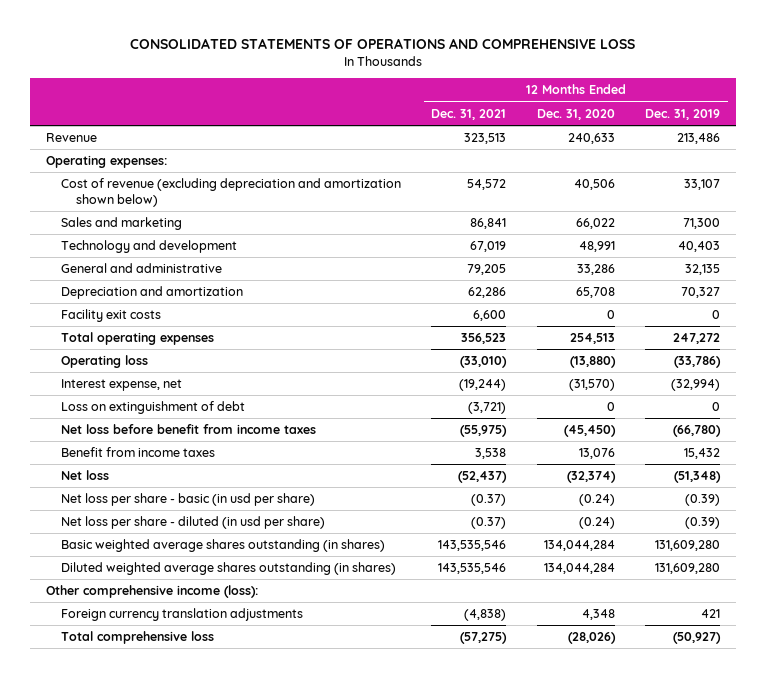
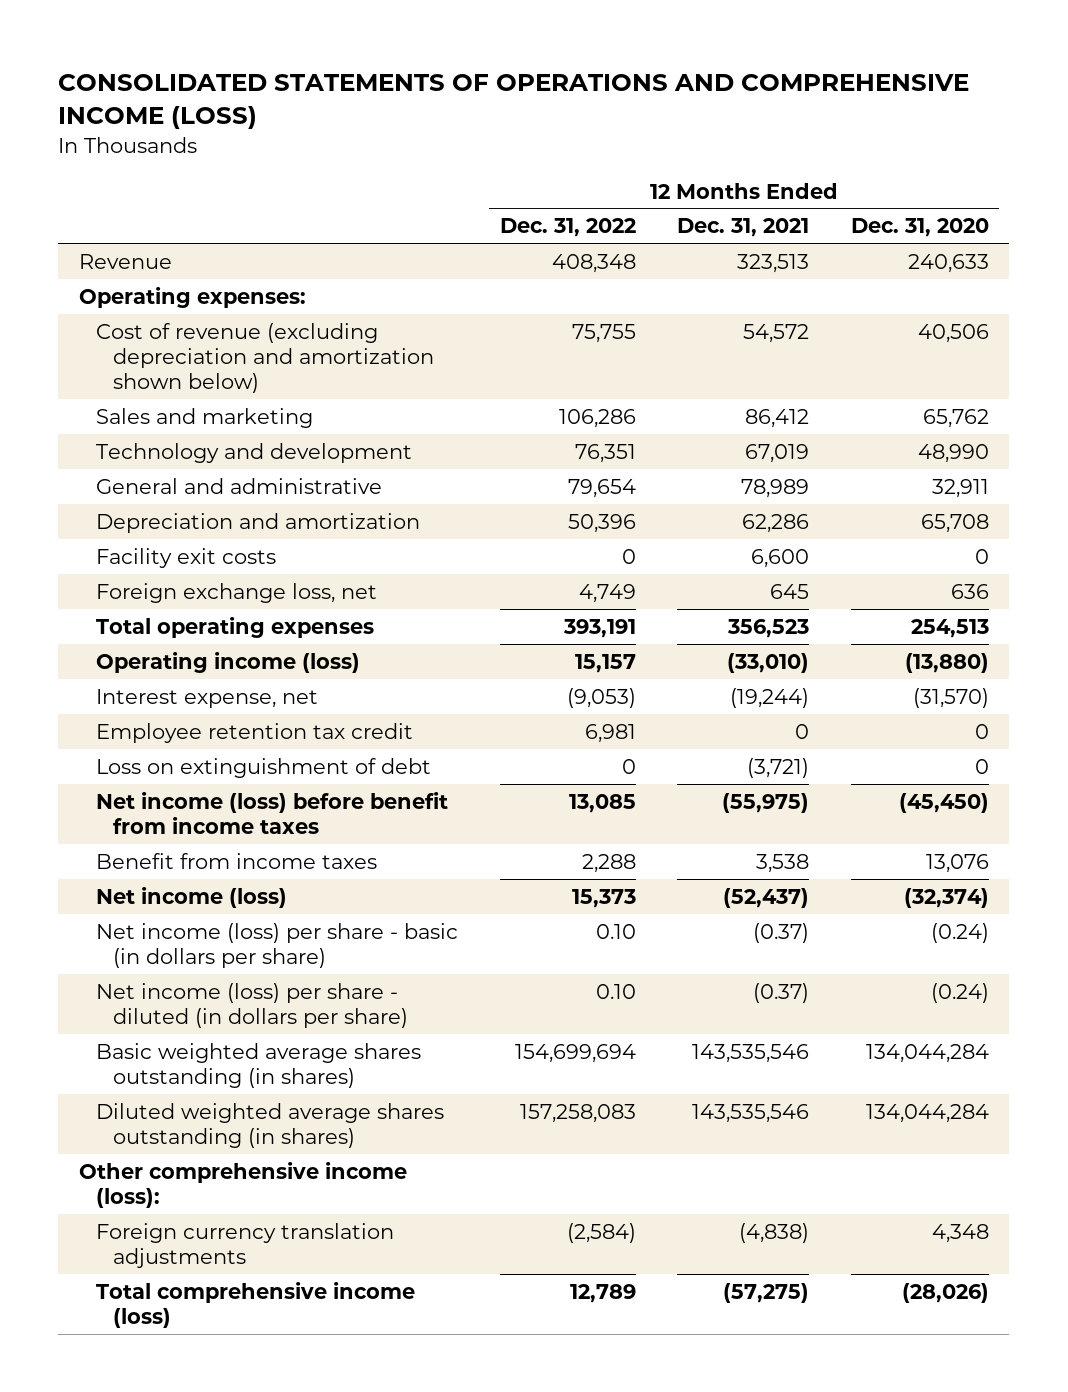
[130,38,636,50] CONSOLIDATED STATEMENTS OF OPERATIONS AND COMPREHENSIVE LOSS -> [58,74,970,130] CONSOLIDATED STATEMENTS OF OPERATIONS AND COMPREHENSIVE INCOME (LOSS)
[645,108,721,120] Dec. 31, 2019 -> none
none -> [499,218,636,238] Dec. 31, 2022
[470,218,507,230] 86,841 -> [745,408,810,428] 86,412
[575,218,615,230] 66,022 -> [922,408,989,428] 65,762
[578,241,615,253] 48,991 -> [917,443,989,463] 48,990
[467,264,507,276] 79,205 -> [741,478,810,498] 78,989
[576,264,615,276] 33,286 -> [931,478,989,498] 32,911
none -> [96,582,378,603] Foreign exchange loss, net
[60,355,148,369] Operating loss -> [96,651,361,673] Operating income (loss)
none -> [96,722,414,743] Employee retention tax credit
[60,424,316,435] Net loss before benefit from income taxes -> [96,791,449,834] Net income (loss) before benefit from income taxes
[60,470,109,481] Net loss -> [96,886,288,908] Net income (loss)
[60,493,315,507] Net loss per share - basic (in usd per share) -> [96,922,459,968] Net income (loss) per share - basic (in dollars per share)
[60,516,325,530] Net loss per share - diluted (in usd per share) -> [96,982,408,1028] Net income (loss) per share - diluted (in dollars per share)
[60,631,214,645] Total comprehensive loss -> [96,1281,416,1328] Total comprehensive income (loss)

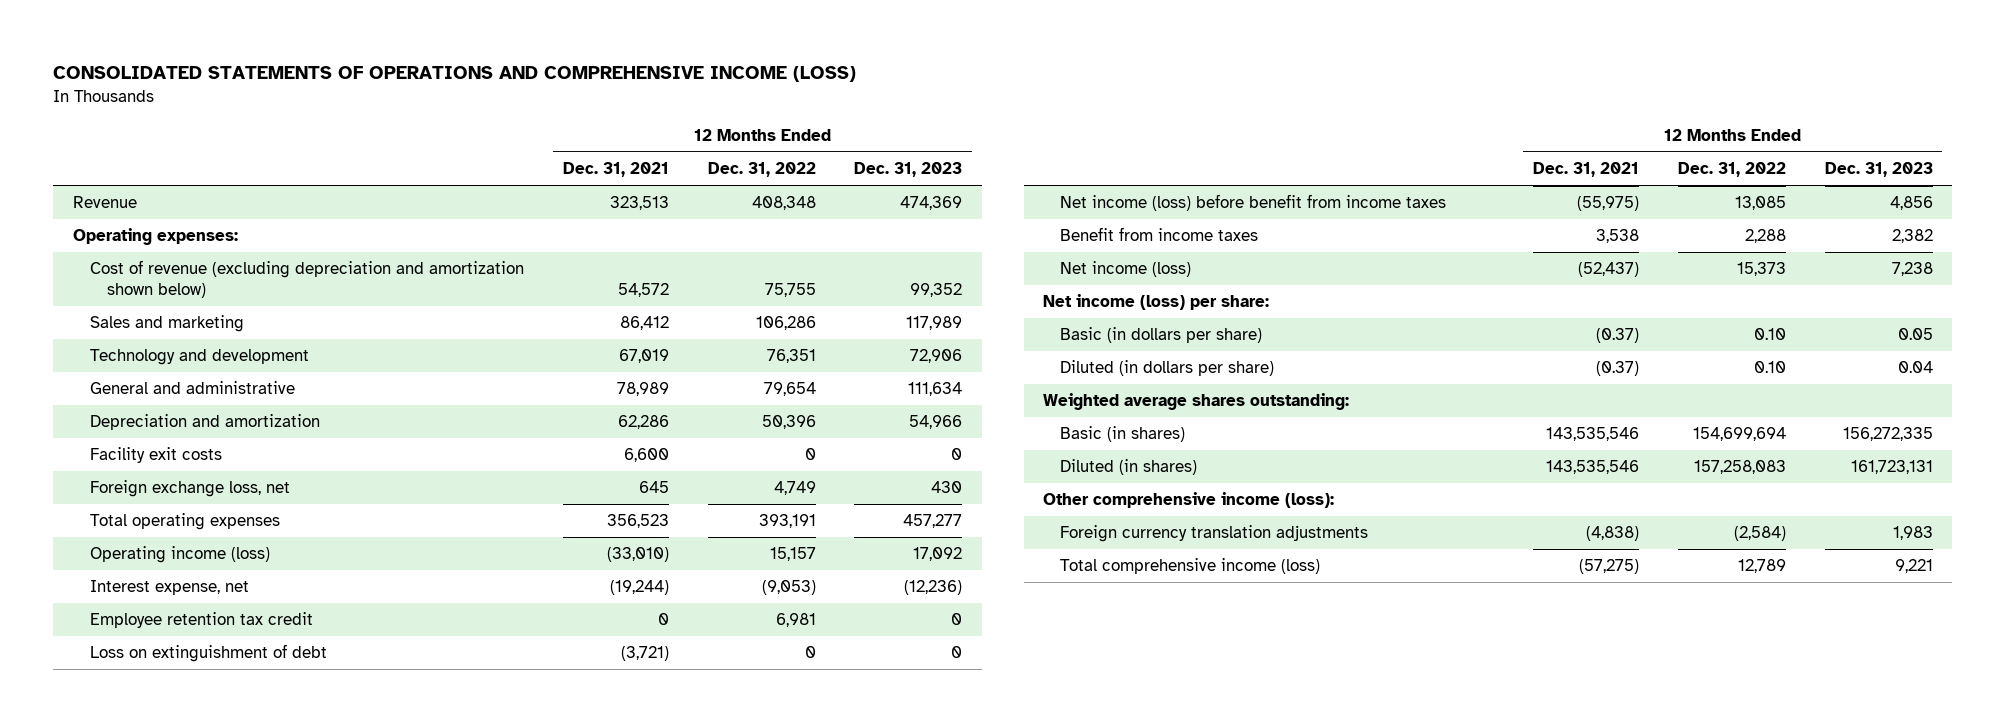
[850,218,989,238] Dec. 31, 2020 -> none
none -> [854,162,963,178] Dec. 31, 2023
none -> [1042,294,1269,311] Net income (loss) per share:
[96,922,459,968] Net income (loss) per share - basic (in dollars per share) -> [1060,327,1263,344] Basic (in dollars per share)
[96,982,408,1028] Net income (loss) per share - diluted (in dollars per share) -> [1060,360,1275,377] Diluted (in dollars per share)
none -> [1042,393,1349,411] Weighted average shares outstanding:
[96,1042,422,1088] Basic weighted average shares outstanding (in shares) -> [1060,426,1186,443] Basic (in shares)
[96,1102,445,1148] Diluted weighted average shares outstanding (in shares) -> [1060,459,1198,476] Diluted (in shares)

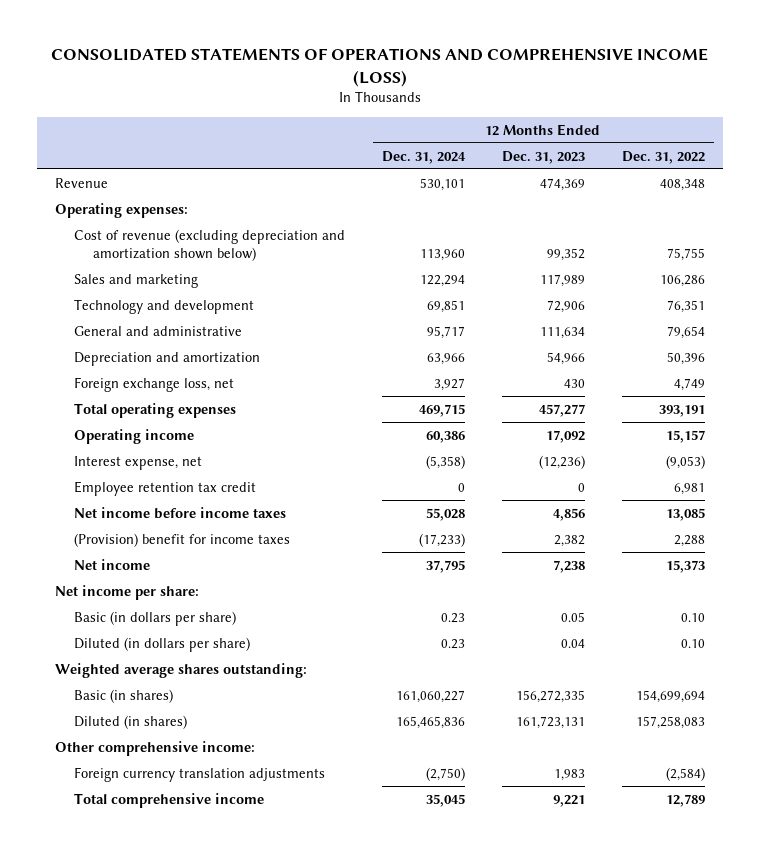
[562,162,669,178] Dec. 31, 2021 -> none
none -> [381,150,466,164] Dec. 31, 2024
[89,447,222,464] Facility exit costs -> none
[89,546,270,564] Operating income (loss) -> [74,428,195,444] Operating income
[89,644,327,663] Loss on extinguishment of debt -> none
[1060,194,1447,212] Net income (loss) before benefit from income taxes -> [74,506,287,519] Net income before income taxes
[1060,227,1259,242] Benefit from income taxes -> [74,532,291,547] (Provision) benefit for income taxes
[1060,261,1192,278] Net income (loss) -> [74,558,151,570] Net income
[1042,294,1269,311] Net income (loss) per share: -> [55,584,200,600] Net income per share:
[1042,492,1334,509] Other comprehensive income (loss): -> [55,740,256,756] Other comprehensive income:
[1060,558,1321,575] Total comprehensive income (loss) -> [74,792,265,808] Total comprehensive income

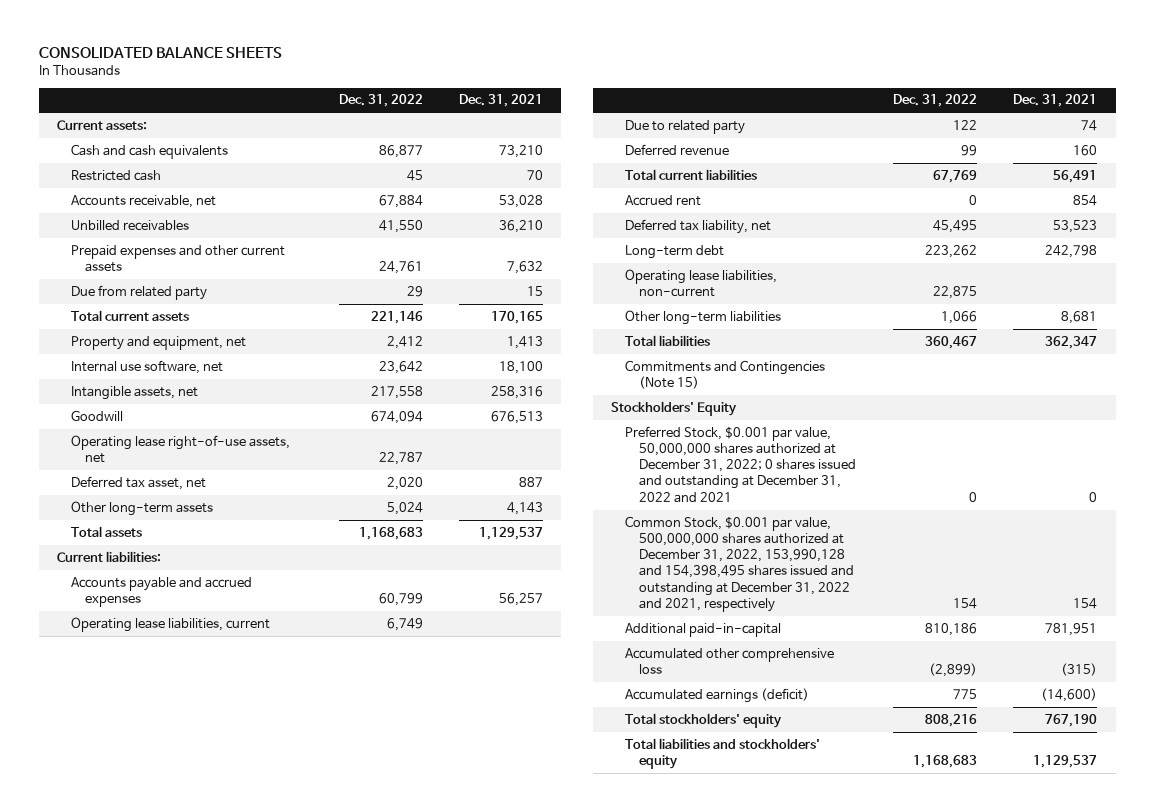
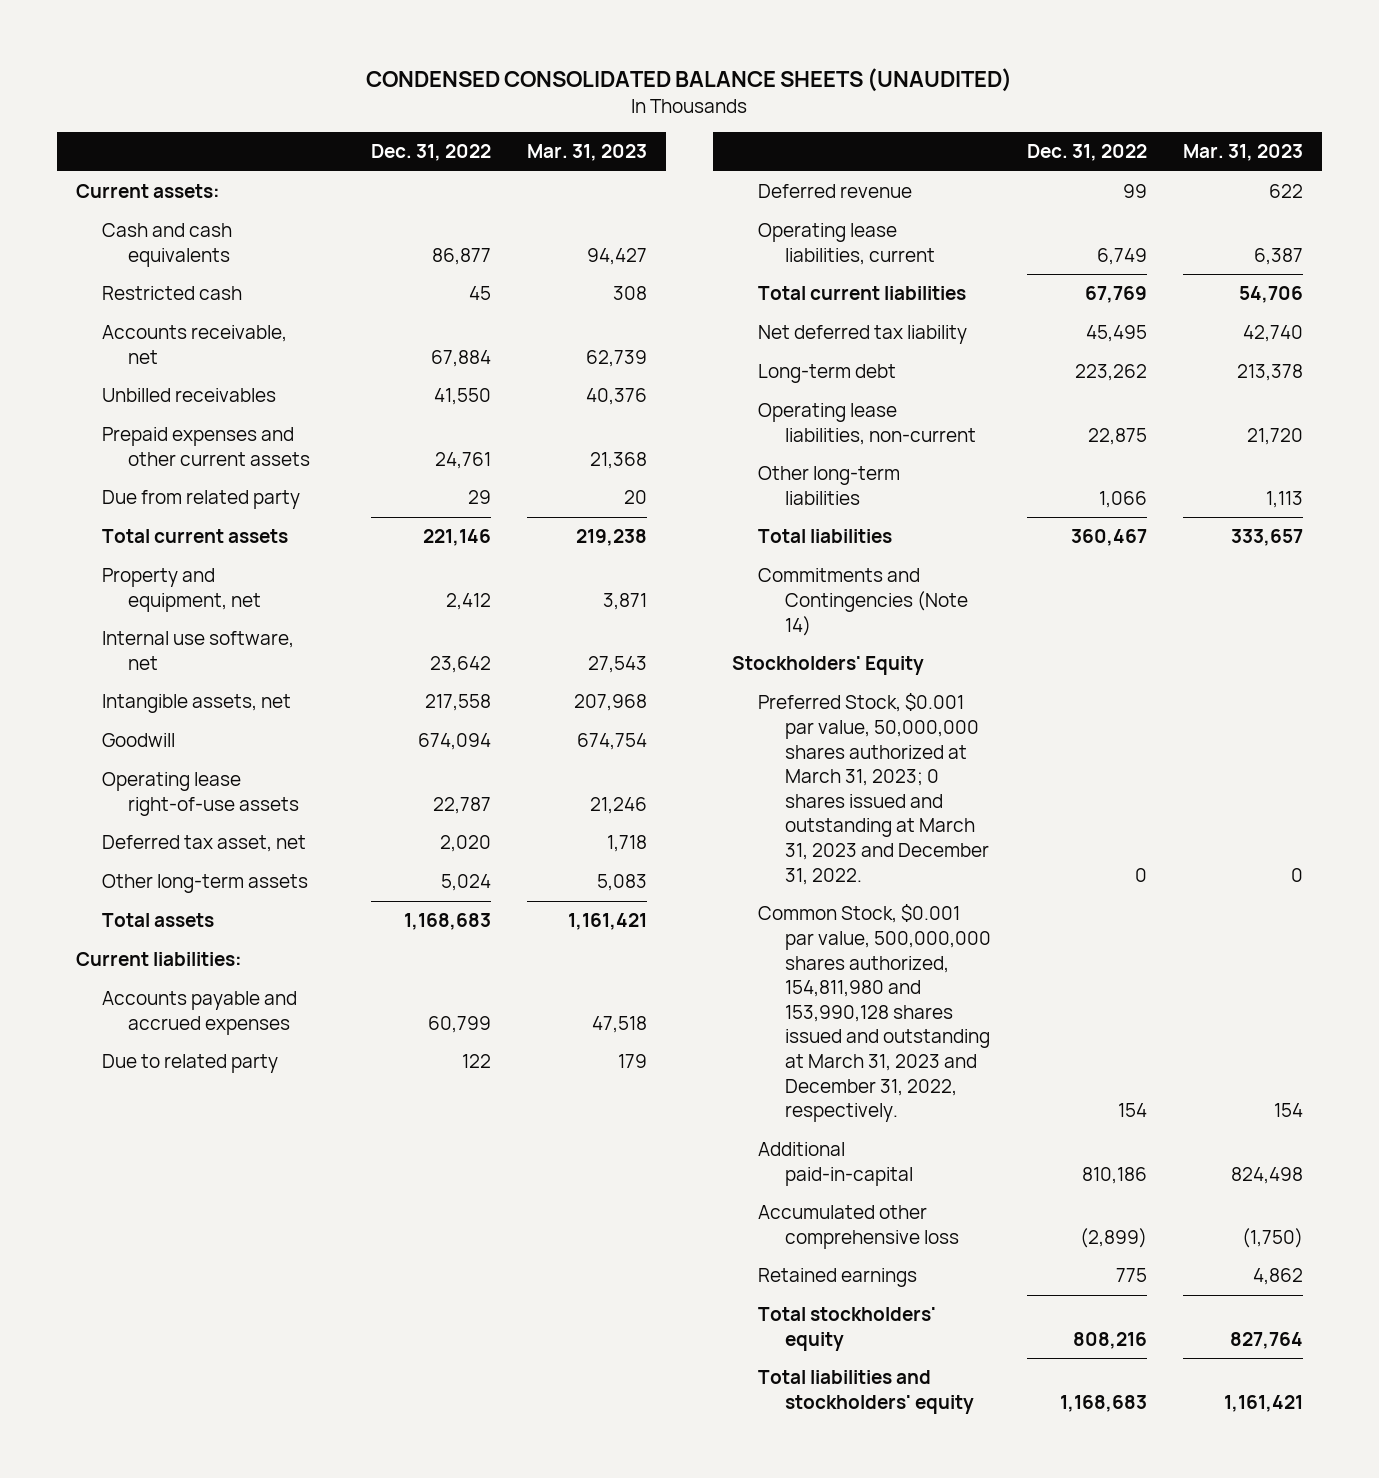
[38,47,282,59] CONSOLIDATED BALANCE SHEETS -> [366,68,1013,93] CONDENSED CONSOLIDATED BALANCE SHEETS (UNAUDITED)
[459,94,544,108] Dec. 31, 2021 -> none
none -> [527,144,648,162] Mar. 31, 2023
[70,434,290,464] Operating lease right-of-use assets, net -> [102,772,300,816] Operating lease right-of-use assets
[70,616,270,632] Operating lease liabilities, current -> [758,223,935,265] Operating lease liabilities, current
[625,194,702,206] Accrued rent -> none
[625,218,772,234] Deferred tax liability, net -> [758,325,968,345] Net deferred tax liability
[625,359,826,390] Commitments and Contingencies (Note 15) -> [758,568,968,636] Commitments and Contingencies (Note 14)
[625,425,857,503] Preferred Stock, $0.001 par value, 50,000,000 shares authorized at December 31, 2022; 0 shares issued and outstanding at December 31, 2022 and 2021 -> [758,693,989,885] Preferred Stock, $0.001 par value, 50,000,000 shares authorized at March 31, 2023; 0 shares issued and outstanding at March 31, 2023 and December 31, 2022.
[625,515,855,612] Common Stock, $0.001 par value, 500,000,000 shares authorized at December 31, 2022, 153,990,128 and 154,398,495 shares issued and outstanding at December 31, 2022 and 2021, respectively -> [758,904,991,1123] Common Stock, $0.001 par value, 500,000,000 shares authorized, 154,811,980 and 153,990,128 shares issued and outstanding at March 31, 2023 and December 31, 2022, respectively.
[625,687,810,703] Accumulated earnings (deficit) -> [758,1268,918,1288] Retained earnings

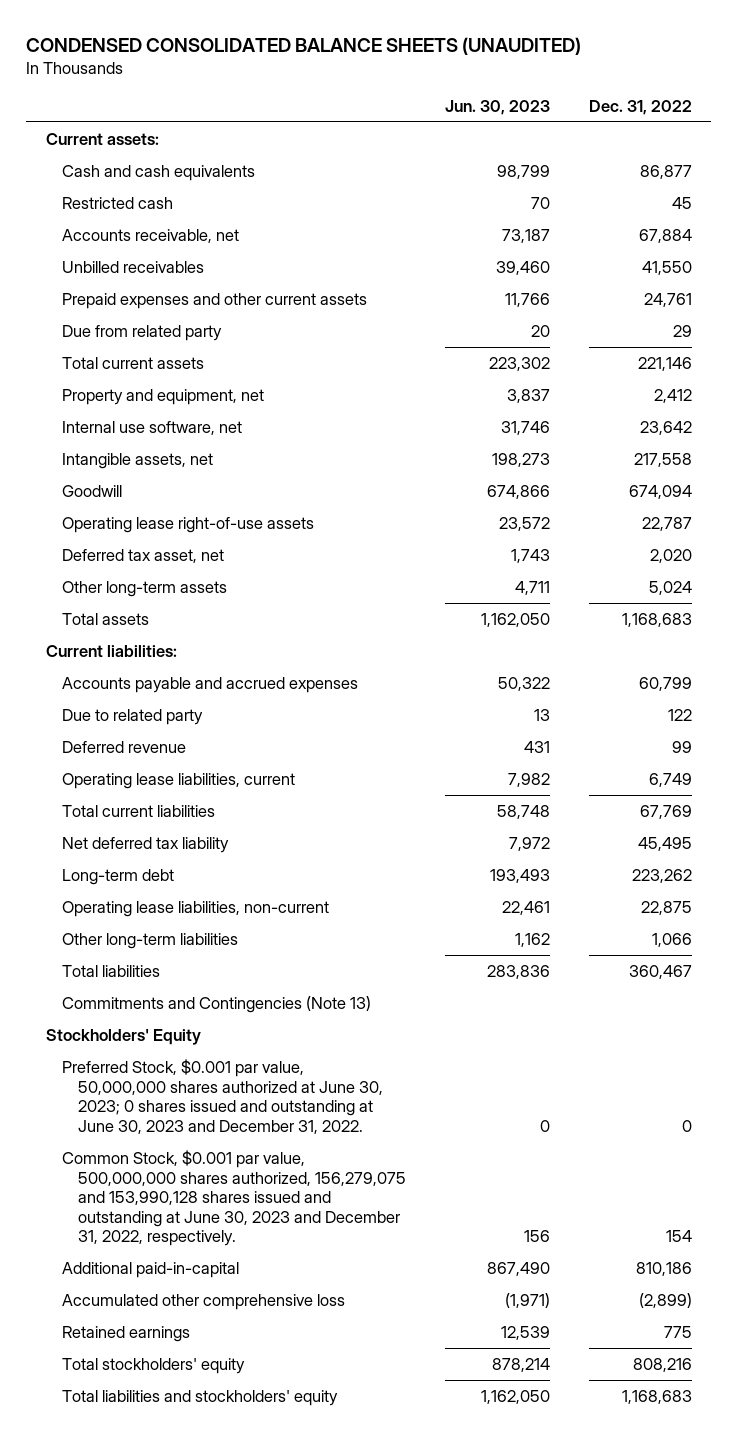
[527,144,648,162] Mar. 31, 2023 -> none
none -> [445,99,551,115] Jun. 30, 2023
[758,568,968,636] Commitments and Contingencies (Note 14) -> [61,995,371,1013] Commitments and Contingencies (Note 13)
[758,693,989,885] Preferred Stock, $0.001 par value, 50,000,000 shares authorized at March 31, 2023; 0 shares issued and outstanding at March 31, 2023 and December 31, 2022. -> [61,1058,384,1134] Preferred Stock, $0.001 par value, 50,000,000 shares authorized at June 30, 2023; 0 shares issued and outstanding at June 30, 2023 and December 31, 2022.
[758,904,991,1123] Common Stock, $0.001 par value, 500,000,000 shares authorized, 154,811,980 and 153,990,128 shares issued and outstanding at March 31, 2023 and December 31, 2022, respectively. -> [61,1149,407,1247] Common Stock, $0.001 par value, 500,000,000 shares authorized, 156,279,075 and 153,990,128 shares issued and outstanding at June 30, 2023 and December 31, 2022, respectively.

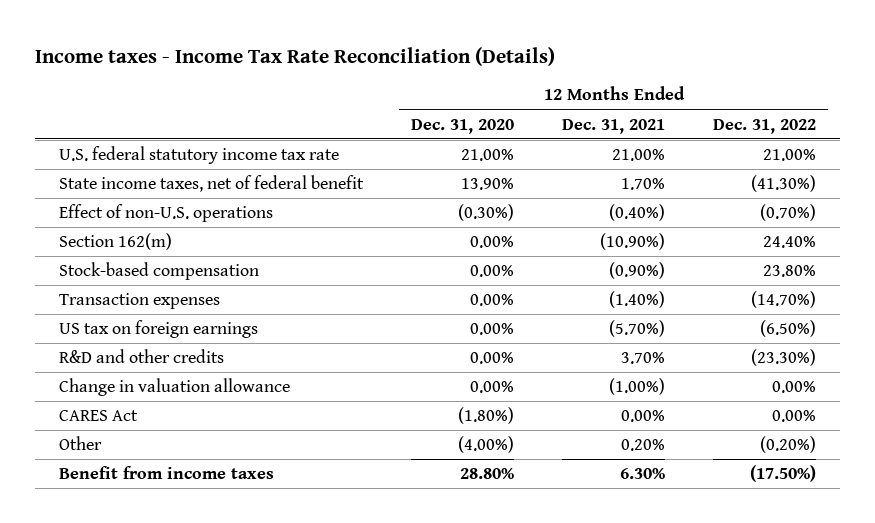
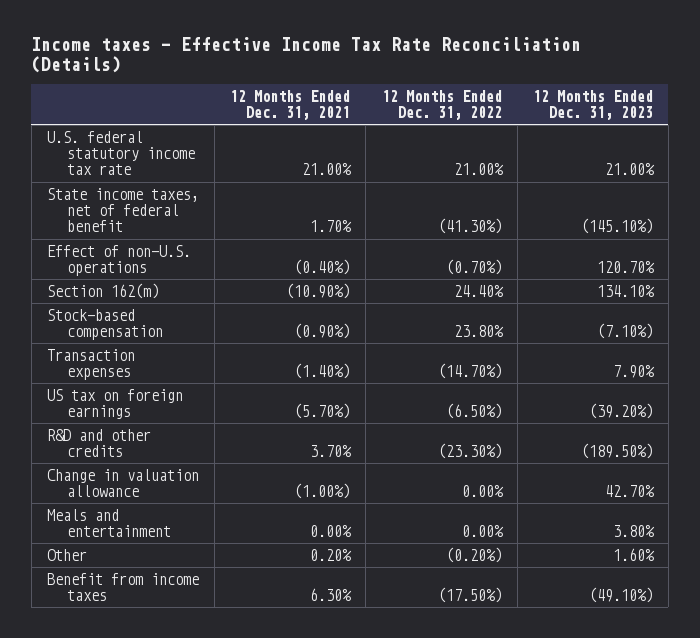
[35,46,556,66] Income taxes - Income Tax Rate Reconciliation (Details) -> [31,37,582,74] Income taxes - Effective Income Tax Rate Reconciliation (Details)
[411,118,515,134] Dec. 31, 2020 -> none
none -> [532,89,653,120] 12 Months Ended Dec. 31, 2023
[59,410,139,422] CARES Act -> none
none -> [47,508,172,538] Meals and entertainment

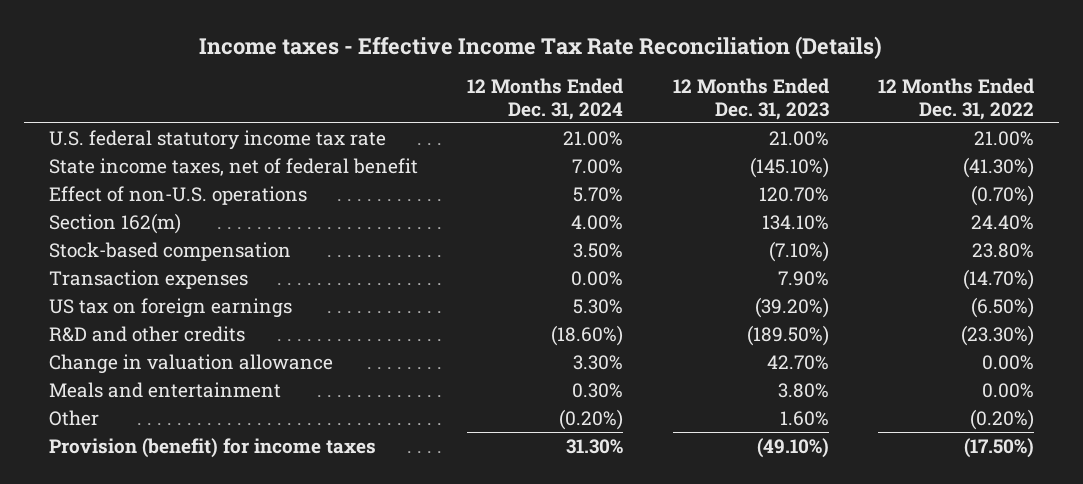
[230,89,351,120] 12 Months Ended Dec. 31, 2021 -> none
none -> [467,78,624,120] 12 Months Ended Dec. 31, 2024
[47,572,200,602] Benefit from income taxes -> [48,437,376,458] Provision (benefit) for income taxes

